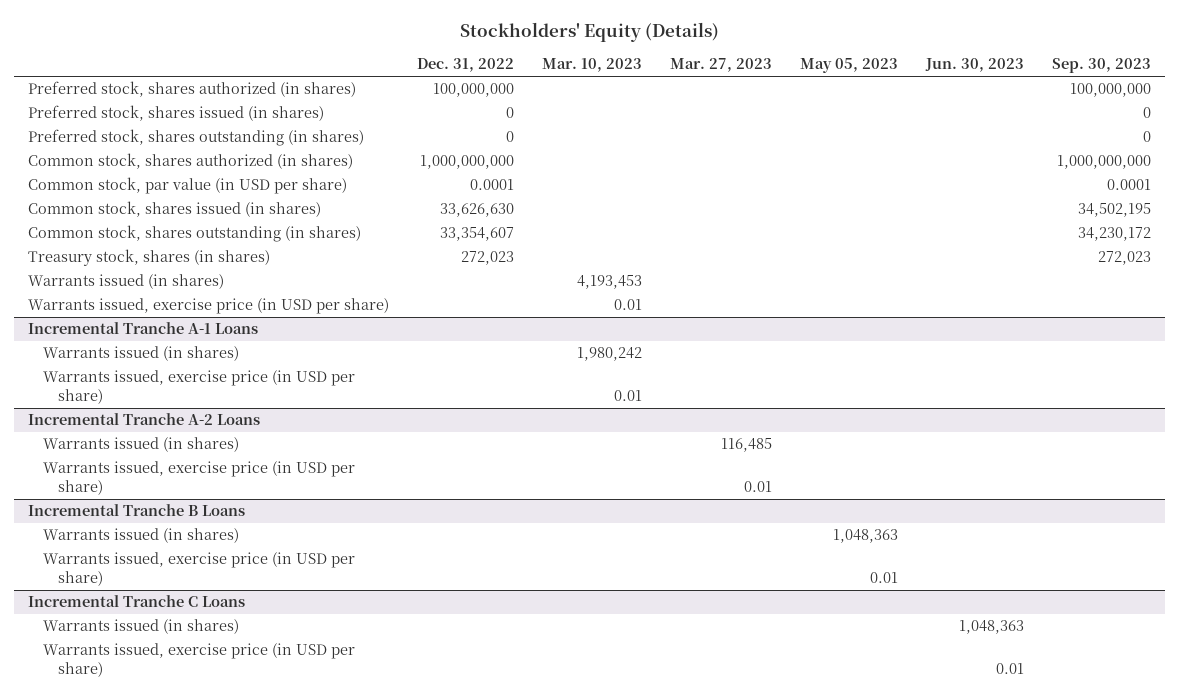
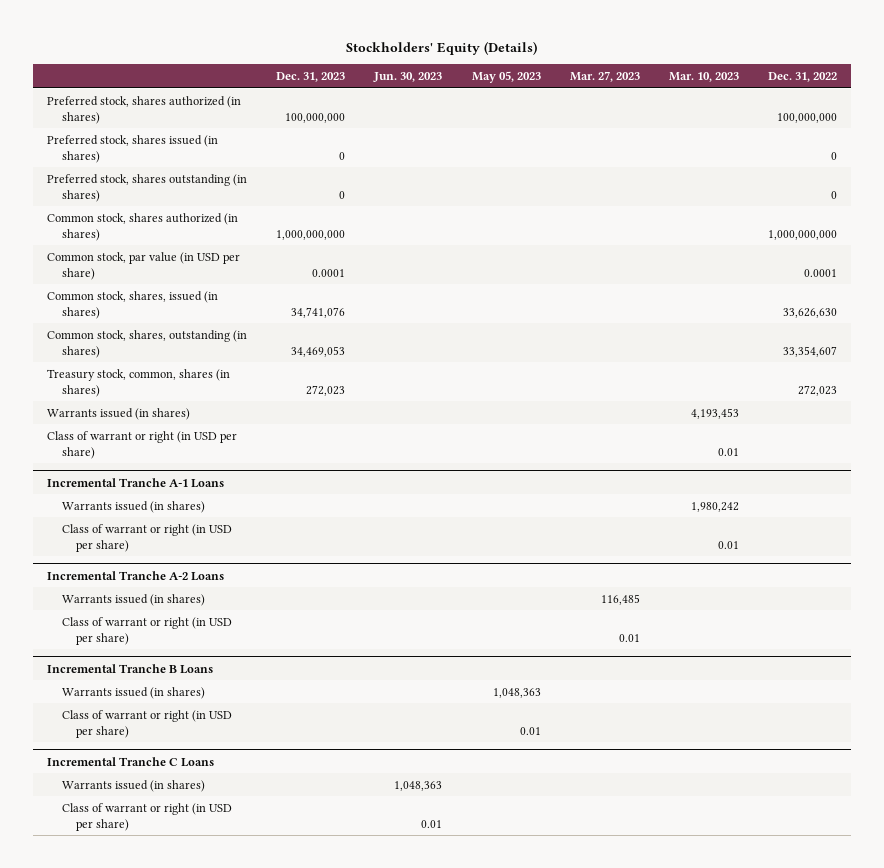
[1052,58,1152,74] Sep. 30, 2023 -> none
none -> [276,71,346,82] Dec. 31, 2023
[28,201,322,218] Common stock, shares issued (in shares) -> [47,290,219,319] Common stock, shares, issued (in shares)
[28,225,362,243] Common stock, shares outstanding (in shares) -> [47,329,248,358] Common stock, shares, outstanding (in shares)
[28,249,271,267] Treasury stock, shares (in shares) -> [47,368,231,397] Treasury stock, common, shares (in shares)
[28,298,390,315] Warrants issued, exercise price (in USD per share) -> [47,430,238,459] Class of warrant or right (in USD per share)
[42,370,355,405] Warrants issued, exercise price (in USD per share) -> [61,523,232,552] Class of warrant or right (in USD per share)
[42,461,355,496] Warrants issued, exercise price (in USD per share) -> [61,616,232,645] Class of warrant or right (in USD per share)
[42,552,355,587] Warrants issued, exercise price (in USD per share) -> [61,709,232,738] Class of warrant or right (in USD per share)
[42,643,355,678] Warrants issued, exercise price (in USD per share) -> [61,802,232,831] Class of warrant or right (in USD per share)

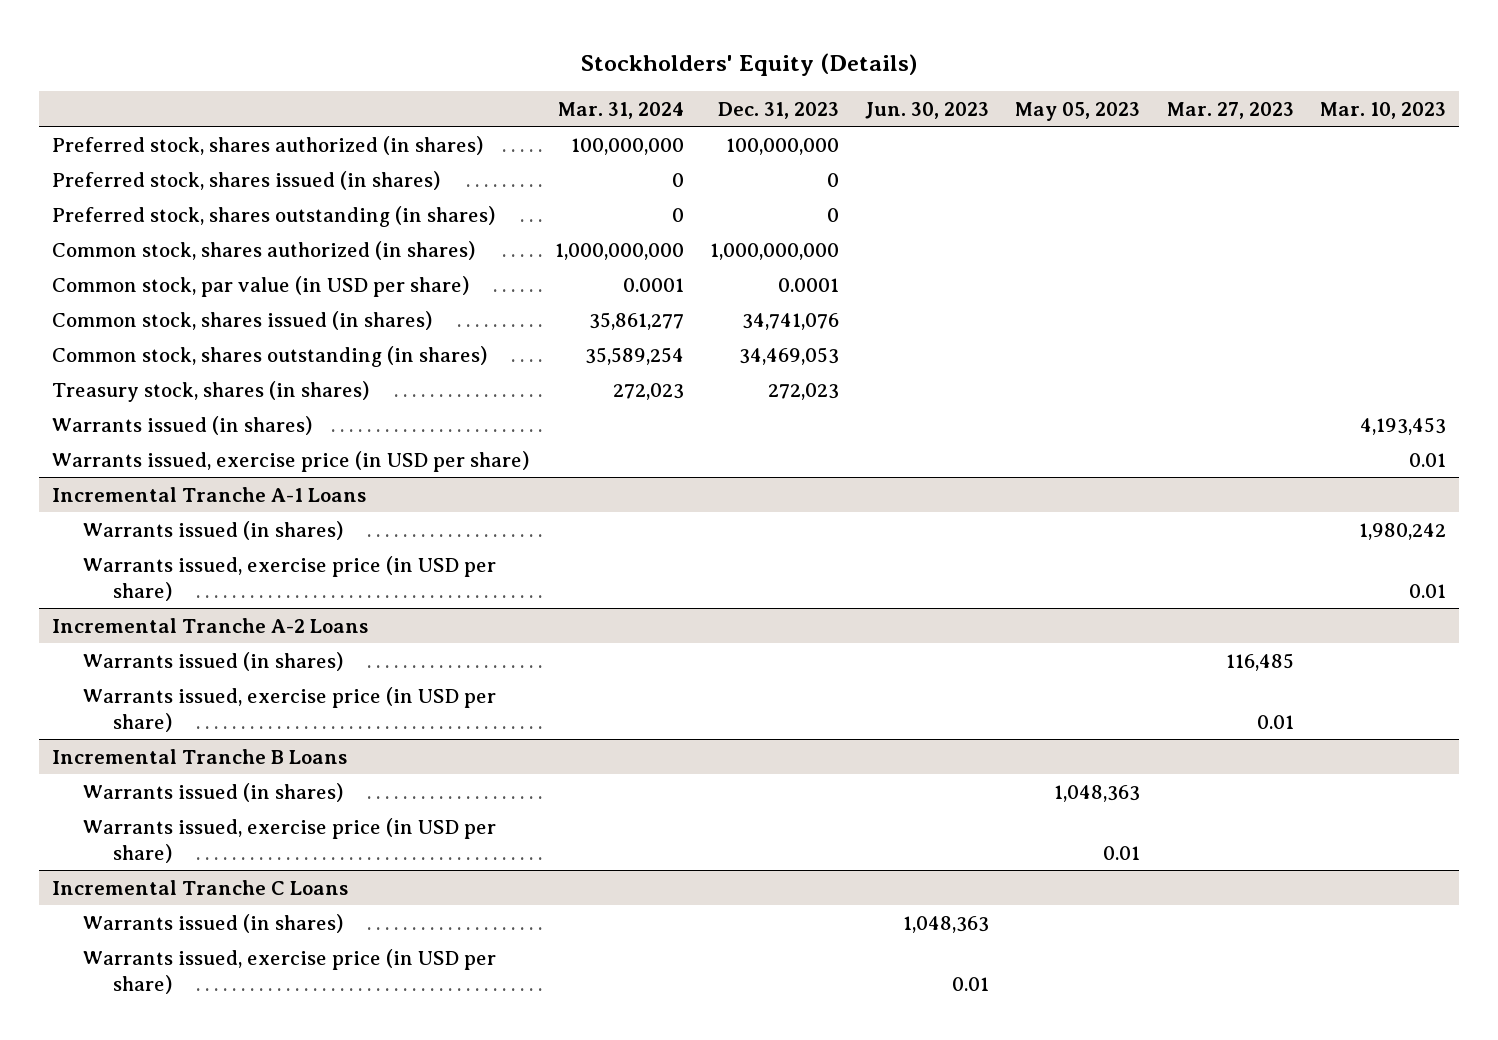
[767,71,837,82] Dec. 31, 2022 -> none
none -> [558,101,685,119] Mar. 31, 2024
[47,290,219,319] Common stock, shares, issued (in shares) -> [51,310,432,330] Common stock, shares issued (in shares)
[47,329,248,358] Common stock, shares, outstanding (in shares) -> [51,345,487,367] Common stock, shares outstanding (in shares)
[47,368,231,397] Treasury stock, common, shares (in shares) -> [51,380,369,402] Treasury stock, shares (in shares)
[47,430,238,459] Class of warrant or right (in USD per share) -> [51,450,529,472] Warrants issued, exercise price (in USD per share)
[61,523,232,552] Class of warrant or right (in USD per share) -> [82,555,496,601] Warrants issued, exercise price (in USD per share)
[61,616,232,645] Class of warrant or right (in USD per share) -> [82,686,496,732] Warrants issued, exercise price (in USD per share)
[61,709,232,738] Class of warrant or right (in USD per share) -> [82,817,496,863] Warrants issued, exercise price (in USD per share)
[61,802,232,831] Class of warrant or right (in USD per share) -> [82,948,496,994] Warrants issued, exercise price (in USD per share)

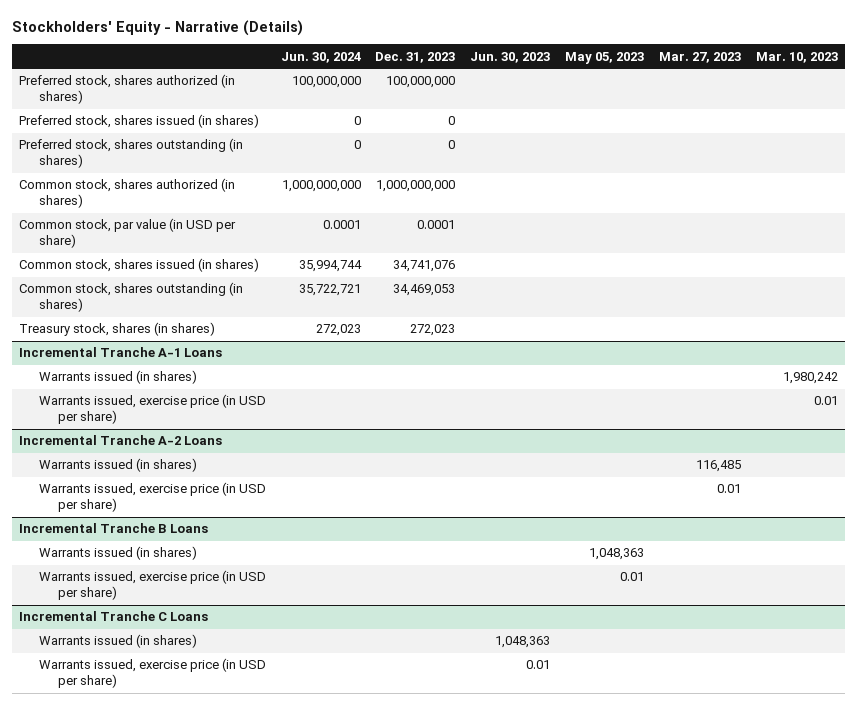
[580,52,917,76] Stockholders' Equity (Details) -> [11,19,303,36] Stockholders' Equity - Narrative (Details)
[558,101,685,119] Mar. 31, 2024 -> none
none -> [280,51,361,63] Jun. 30, 2024
[51,415,312,435] Warrants issued (in shares) -> none
[51,450,529,472] Warrants issued, exercise price (in USD per share) -> none

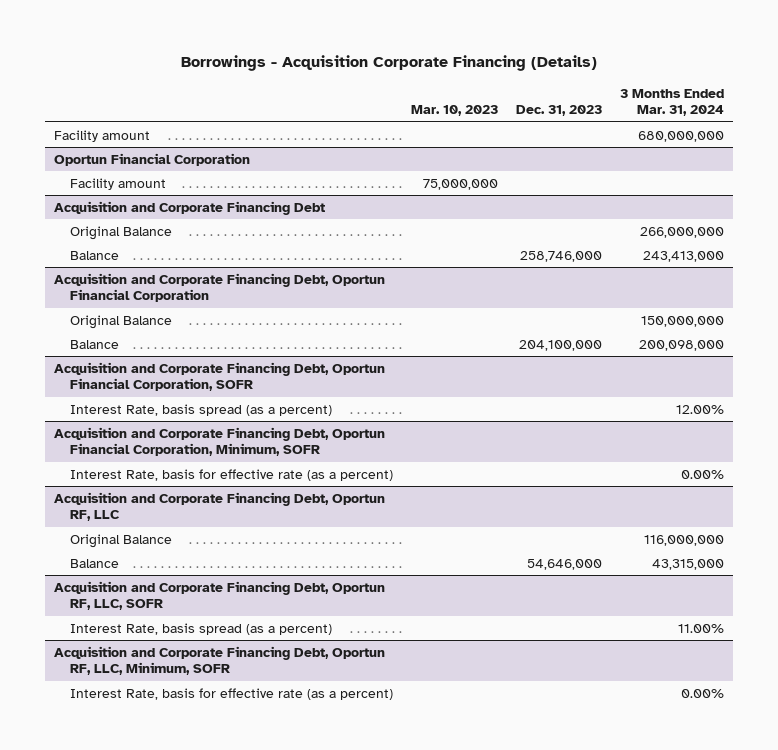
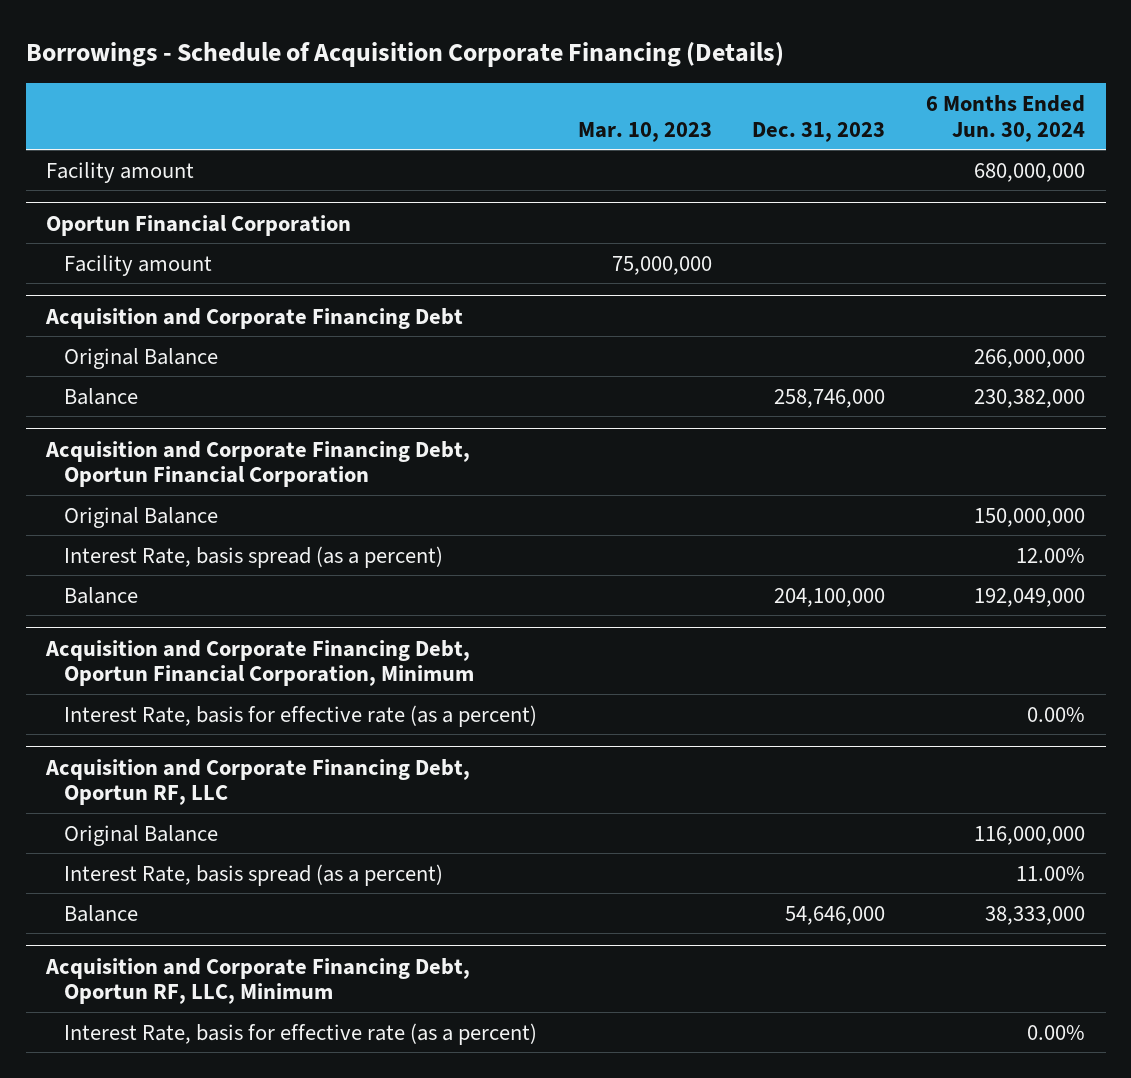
[181,55,598,72] Borrowings - Acquisition Corporate Financing (Details) -> [25,41,784,67] Borrowings - Schedule of Acquisition Corporate Financing (Details)
[619,88,724,117] 3 Months Ended Mar. 31, 2024 -> none
none -> [926,94,1086,142] 6 Months Ended Jun. 30, 2024
none -> [63,545,443,568] Interest Rate, basis spread (as a percent)
[54,361,386,392] Acquisition and Corporate Financing Debt, Oportun Financial Corporation, SOFR -> none
[69,403,332,416] Interest Rate, basis spread (as a percent) -> none
[54,426,386,457] Acquisition and Corporate Financing Debt, Oportun Financial Corporation, Minimum, SOFR -> [45,639,474,687] Acquisition and Corporate Financing Debt, Oportun Financial Corporation, Minimum
none -> [63,863,443,886] Interest Rate, basis spread (as a percent)
[54,580,386,611] Acquisition and Corporate Financing Debt, Oportun RF, LLC, SOFR -> none
[69,622,332,635] Interest Rate, basis spread (as a percent) -> none
[54,645,386,676] Acquisition and Corporate Financing Debt, Oportun RF, LLC, Minimum, SOFR -> [45,957,471,1005] Acquisition and Corporate Financing Debt, Oportun RF, LLC, Minimum

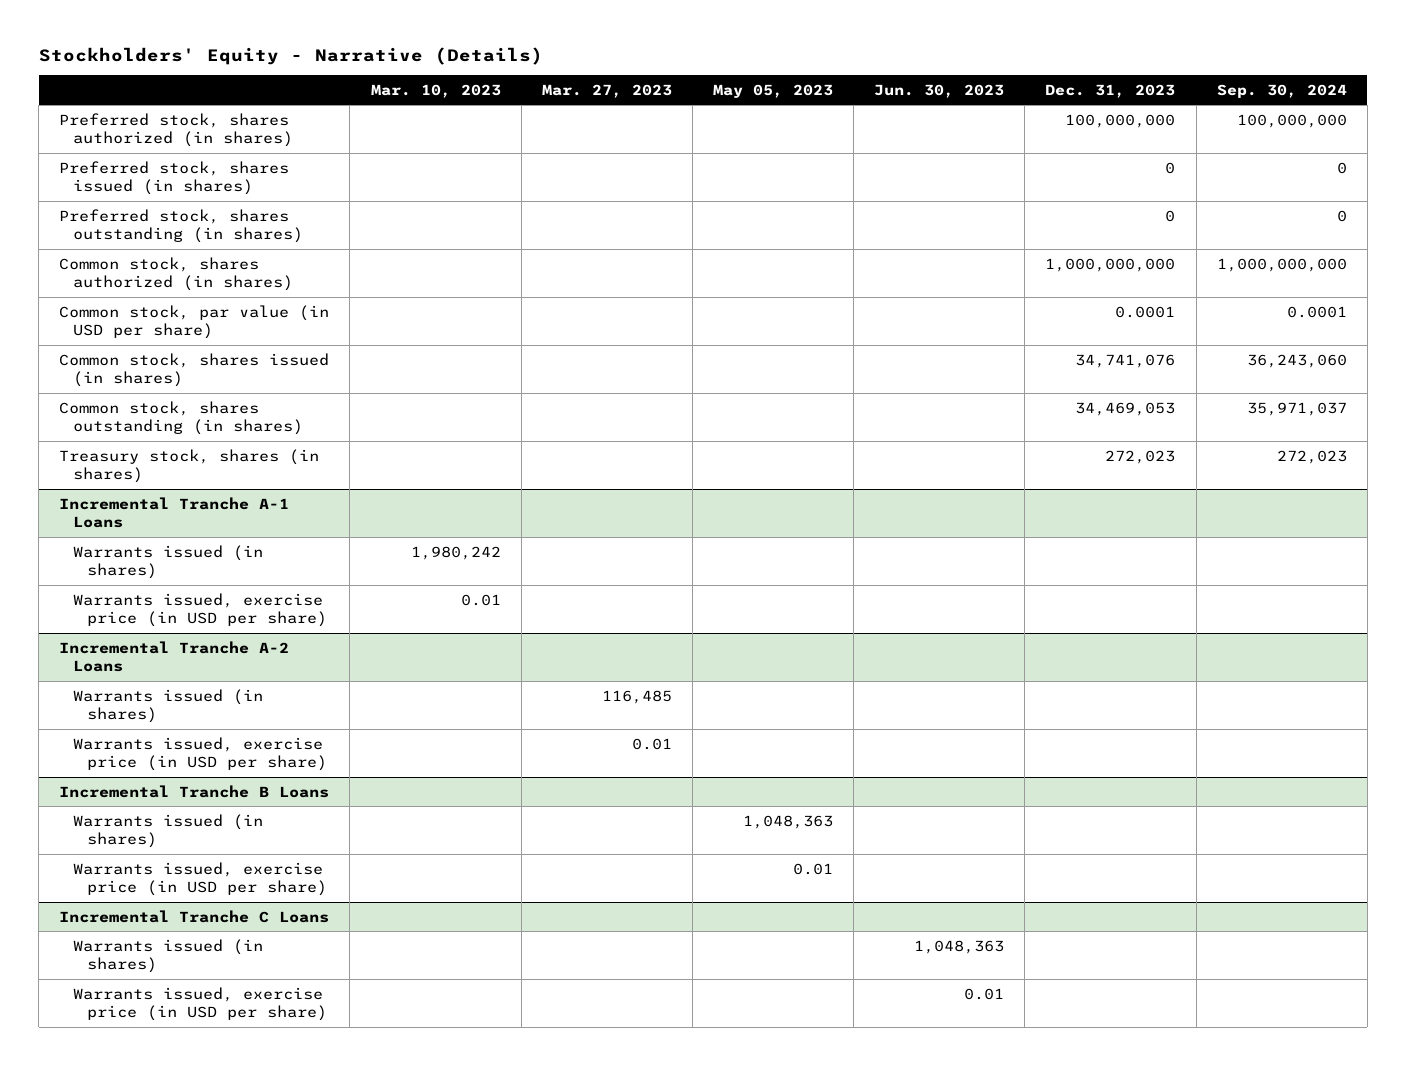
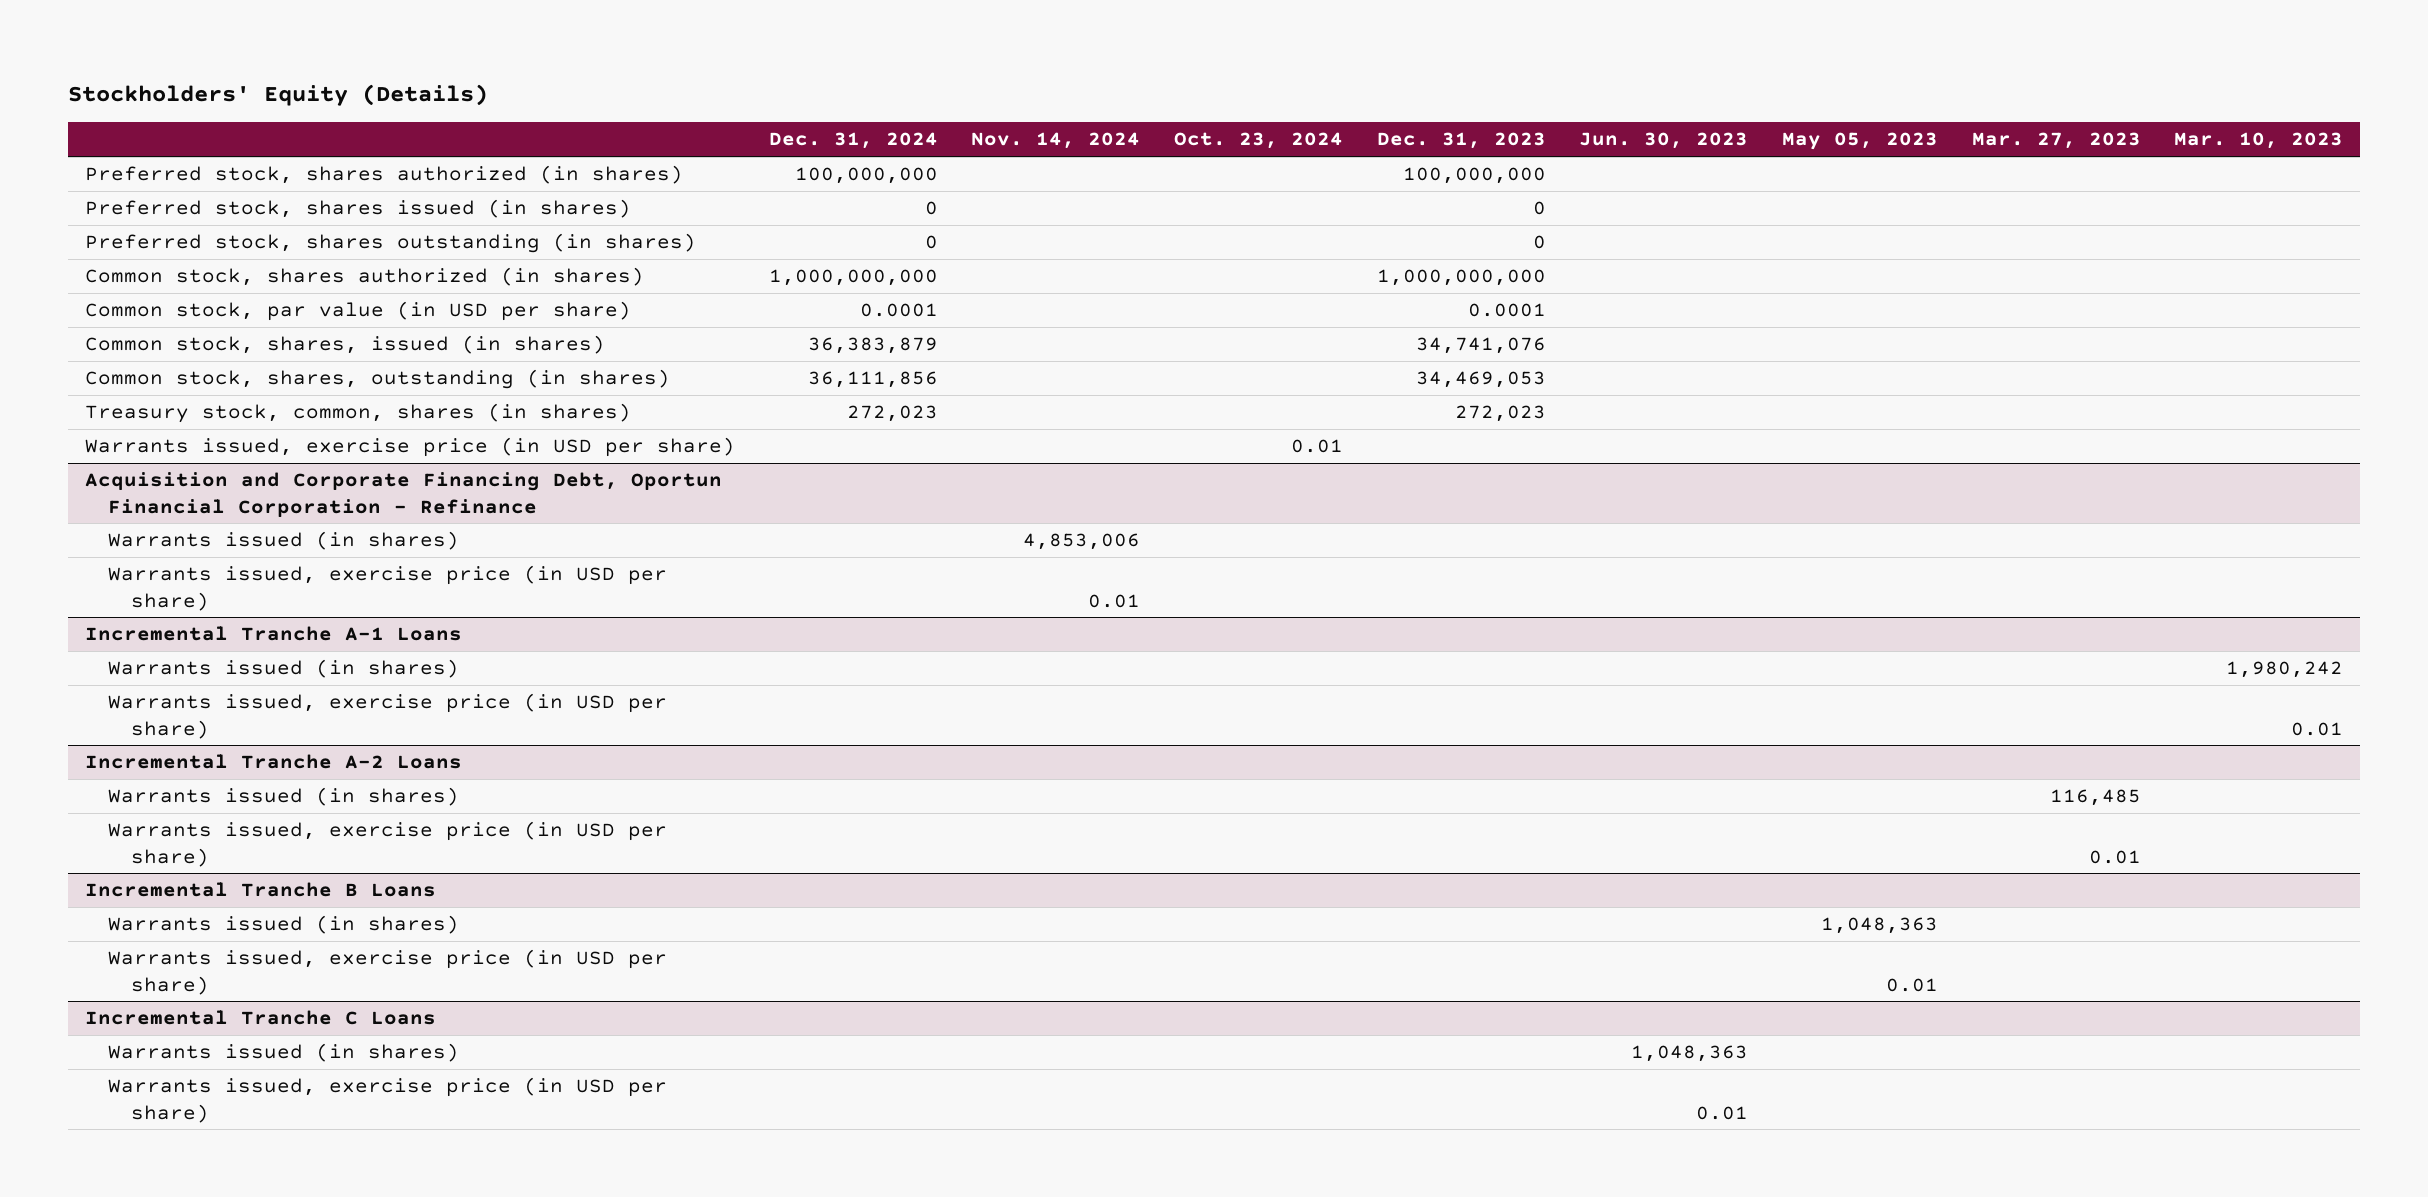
[38,47,543,66] Stockholders' Equity - Narrative (Details) -> [68,84,489,107] Stockholders' Equity (Details)
[1216,83,1347,98] Sep. 30, 2024 -> none
none -> [768,132,938,150] Dec. 31, 2024
none -> [971,132,1141,150] Nov. 14, 2024
none -> [1174,132,1344,150] Oct. 23, 2024
[59,352,330,388] Common stock, shares issued (in shares) -> [85,335,606,355] Common stock, shares, issued (in shares)
[59,400,304,436] Common stock, shares outstanding (in shares) -> [85,369,671,390] Common stock, shares, outstanding (in shares)
[59,448,320,484] Treasury stock, shares (in shares) -> [85,403,632,424] Treasury stock, common, shares (in shares)
none -> [85,437,736,458] Warrants issued, exercise price (in USD per share)
none -> [85,472,723,517] Acquisition and Corporate Financing Debt, Oportun Financial Corporation - Refinance
none -> [107,531,459,551] Warrants issued (in shares)
none -> [107,565,667,611] Warrants issued, exercise price (in USD per share)

